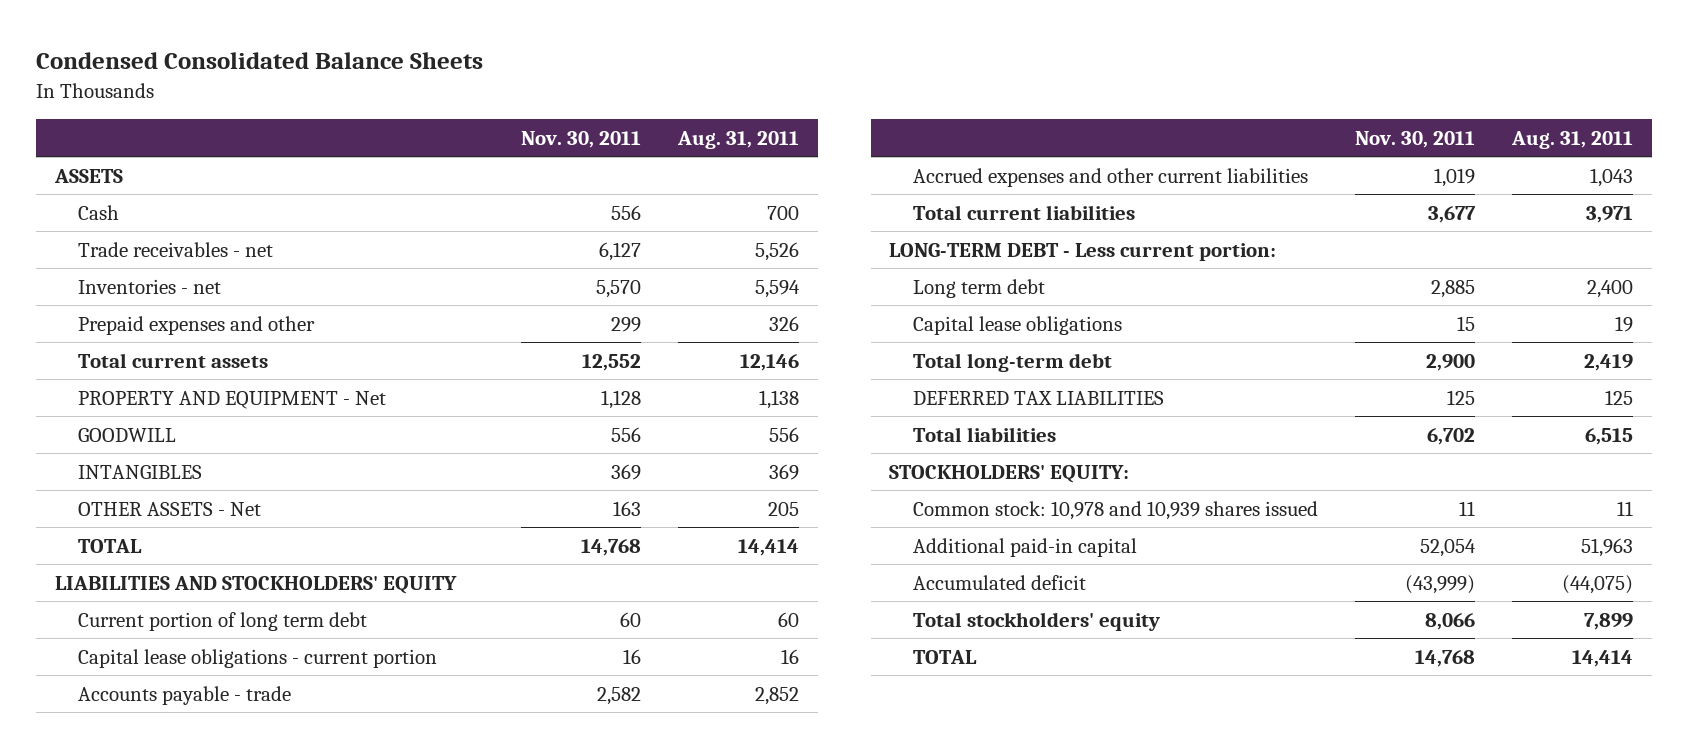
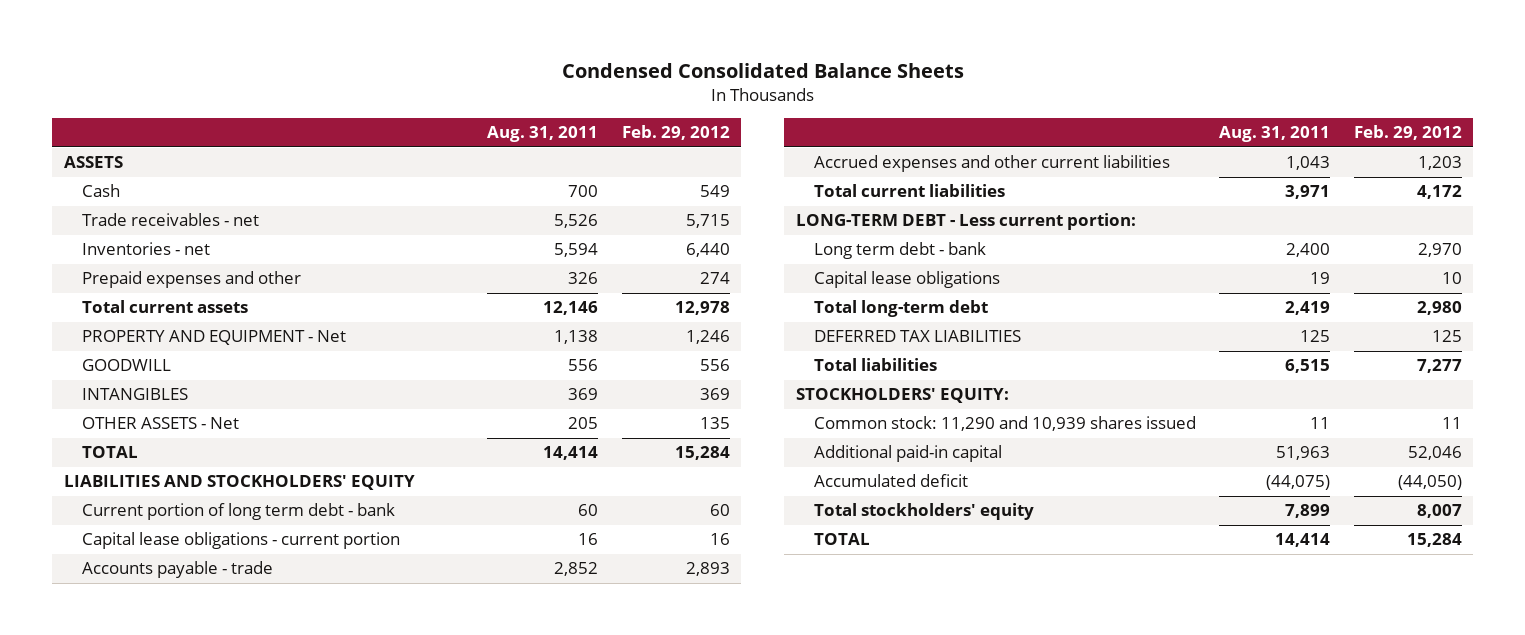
[520,130,641,148] Nov. 30, 2011 -> none
none -> [621,125,730,141] Feb. 29, 2012
[78,611,368,631] Current portion of long term debt -> [81,503,395,521] Current portion of long term debt - bank
[912,278,1045,298] Long term debt -> [813,242,986,260] Long term debt - bank
[912,500,1318,520] Common stock: 10,978 and 10,939 shares issued -> [813,416,1196,432] Common stock: 11,290 and 10,939 shares issued

